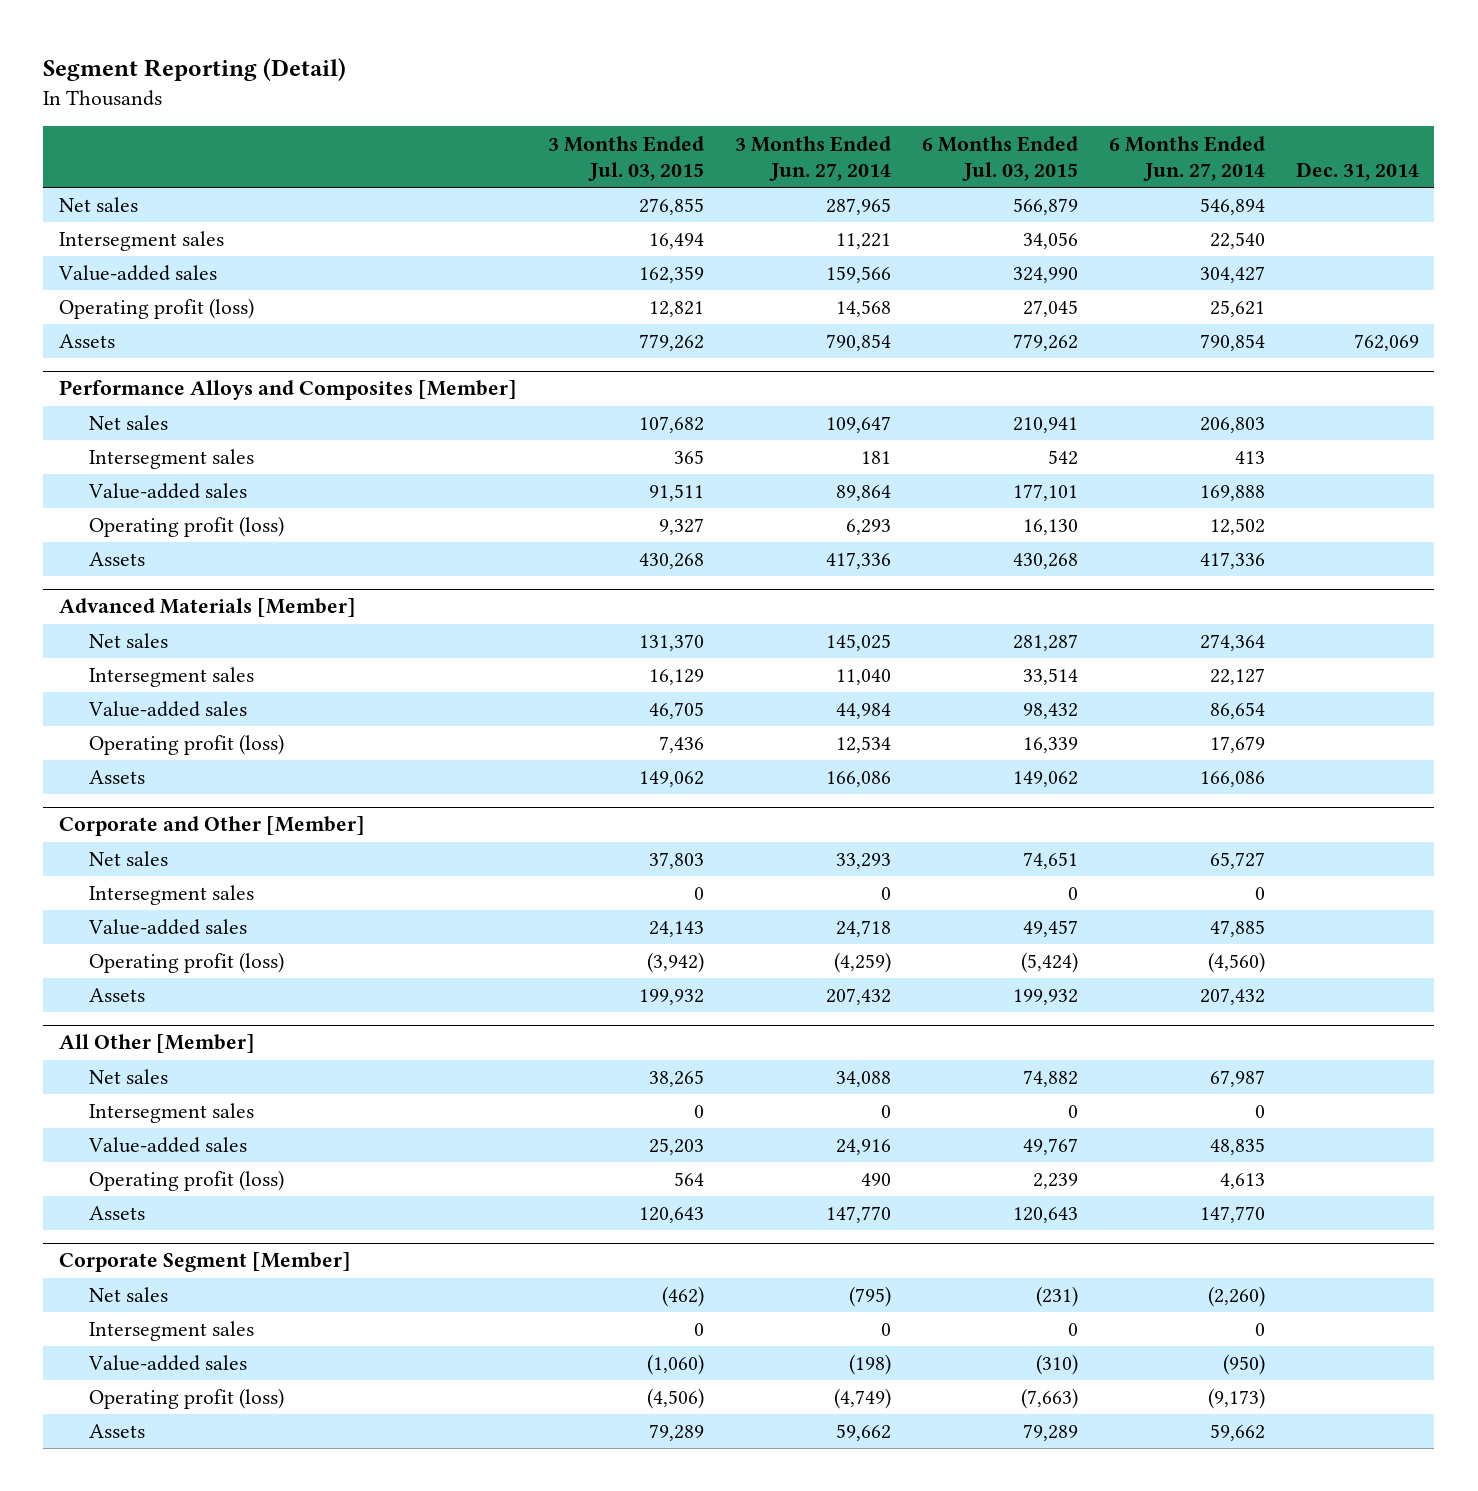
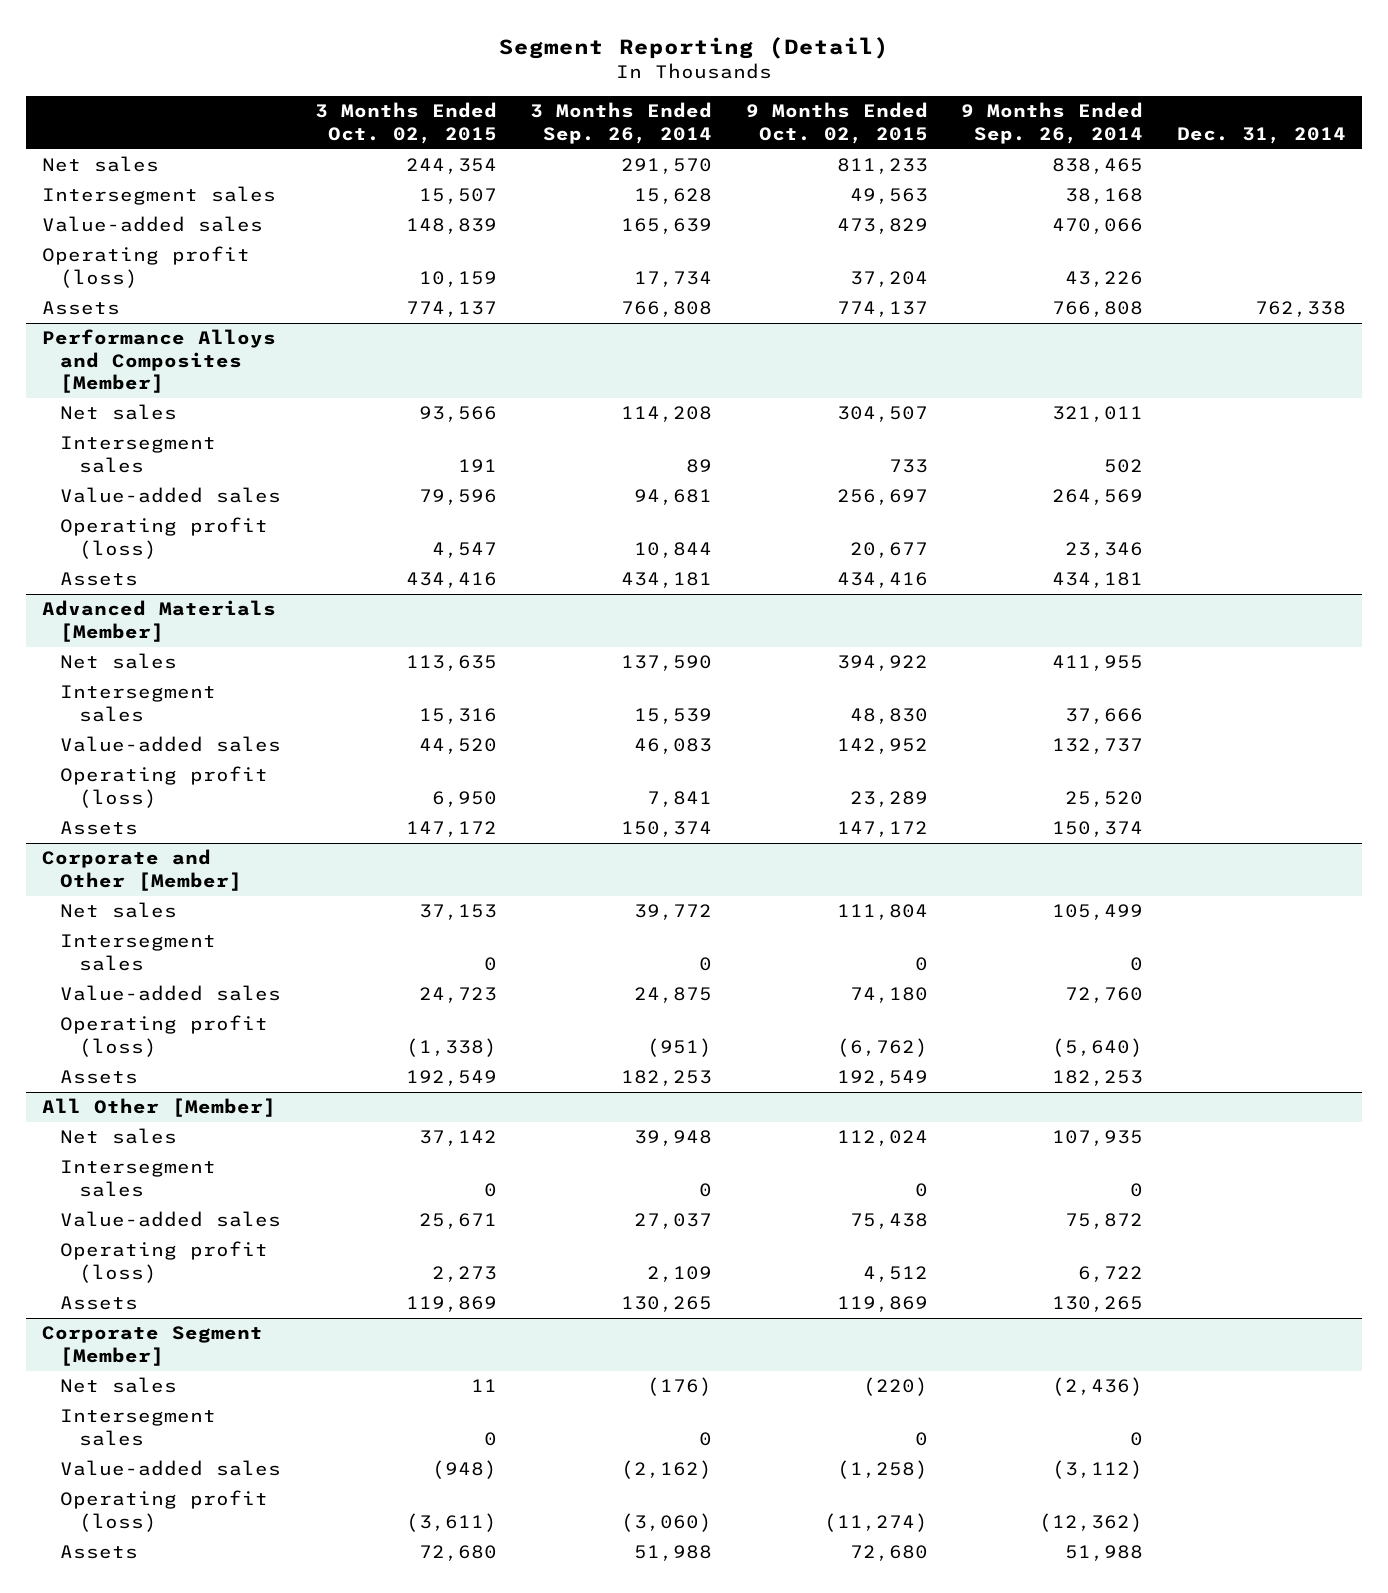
[547,135,704,182] 3 Months Ended Jul. 03, 2015 -> none
[734,135,891,182] 3 Months Ended Jun. 27, 2014 -> none
[921,135,1078,182] 6 Months Ended Jul. 03, 2015 -> none
[1108,135,1265,182] 6 Months Ended Jun. 27, 2014 -> none
none -> [314,102,497,144] 3 Months Ended Oct. 02, 2015
none -> [530,102,713,144] 3 Months Ended Sep. 26, 2014
none -> [745,102,928,144] 9 Months Ended Oct. 02, 2015
none -> [961,102,1144,144] 9 Months Ended Sep. 26, 2014
[1353,334,1419,352] 762,069 -> [1254,301,1346,318] 762,338

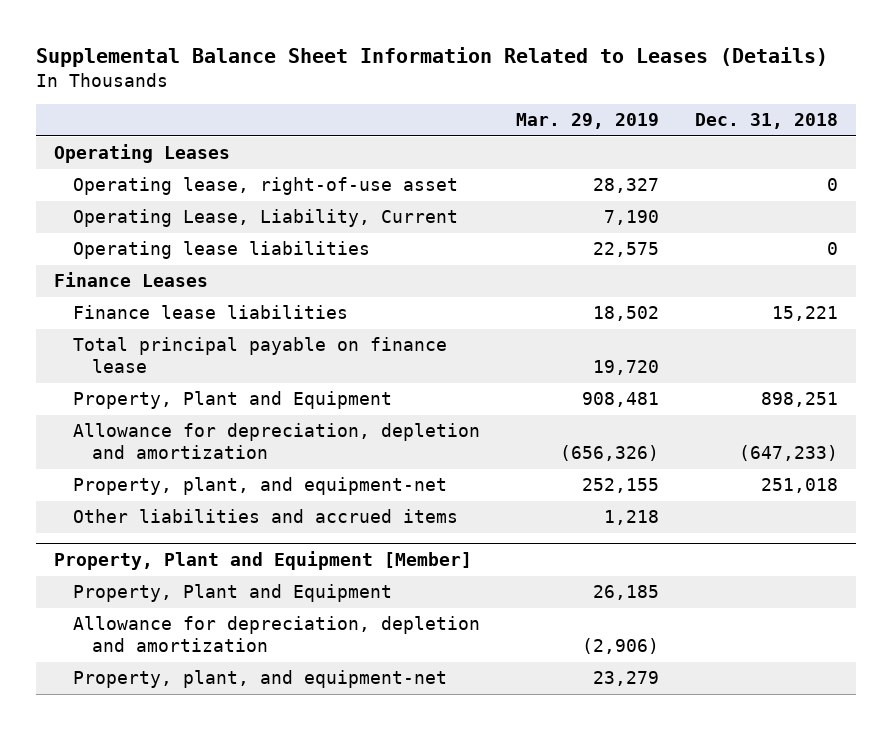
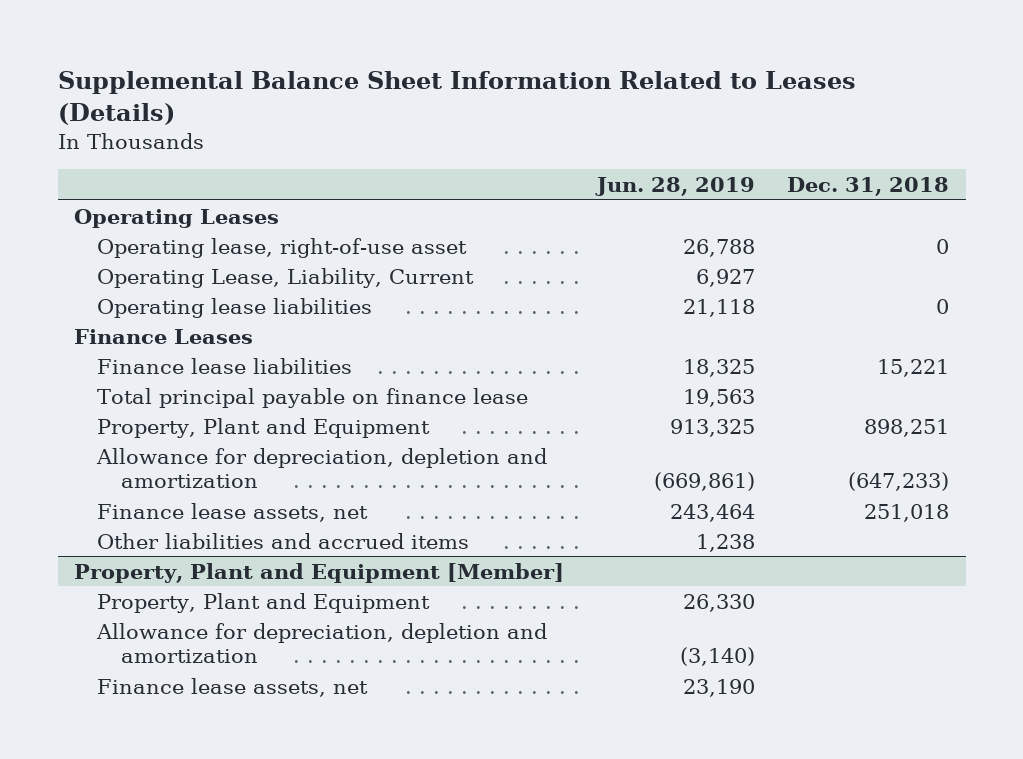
[516,113,660,130] Mar. 29, 2019 -> none
none -> [594,176,755,196] Jun. 28, 2019
[73,477,448,496] Property, plant, and equipment-net -> [97,502,369,522] Finance lease assets, net
[73,670,448,689] Property, plant, and equipment-net -> [97,677,369,697] Finance lease assets, net

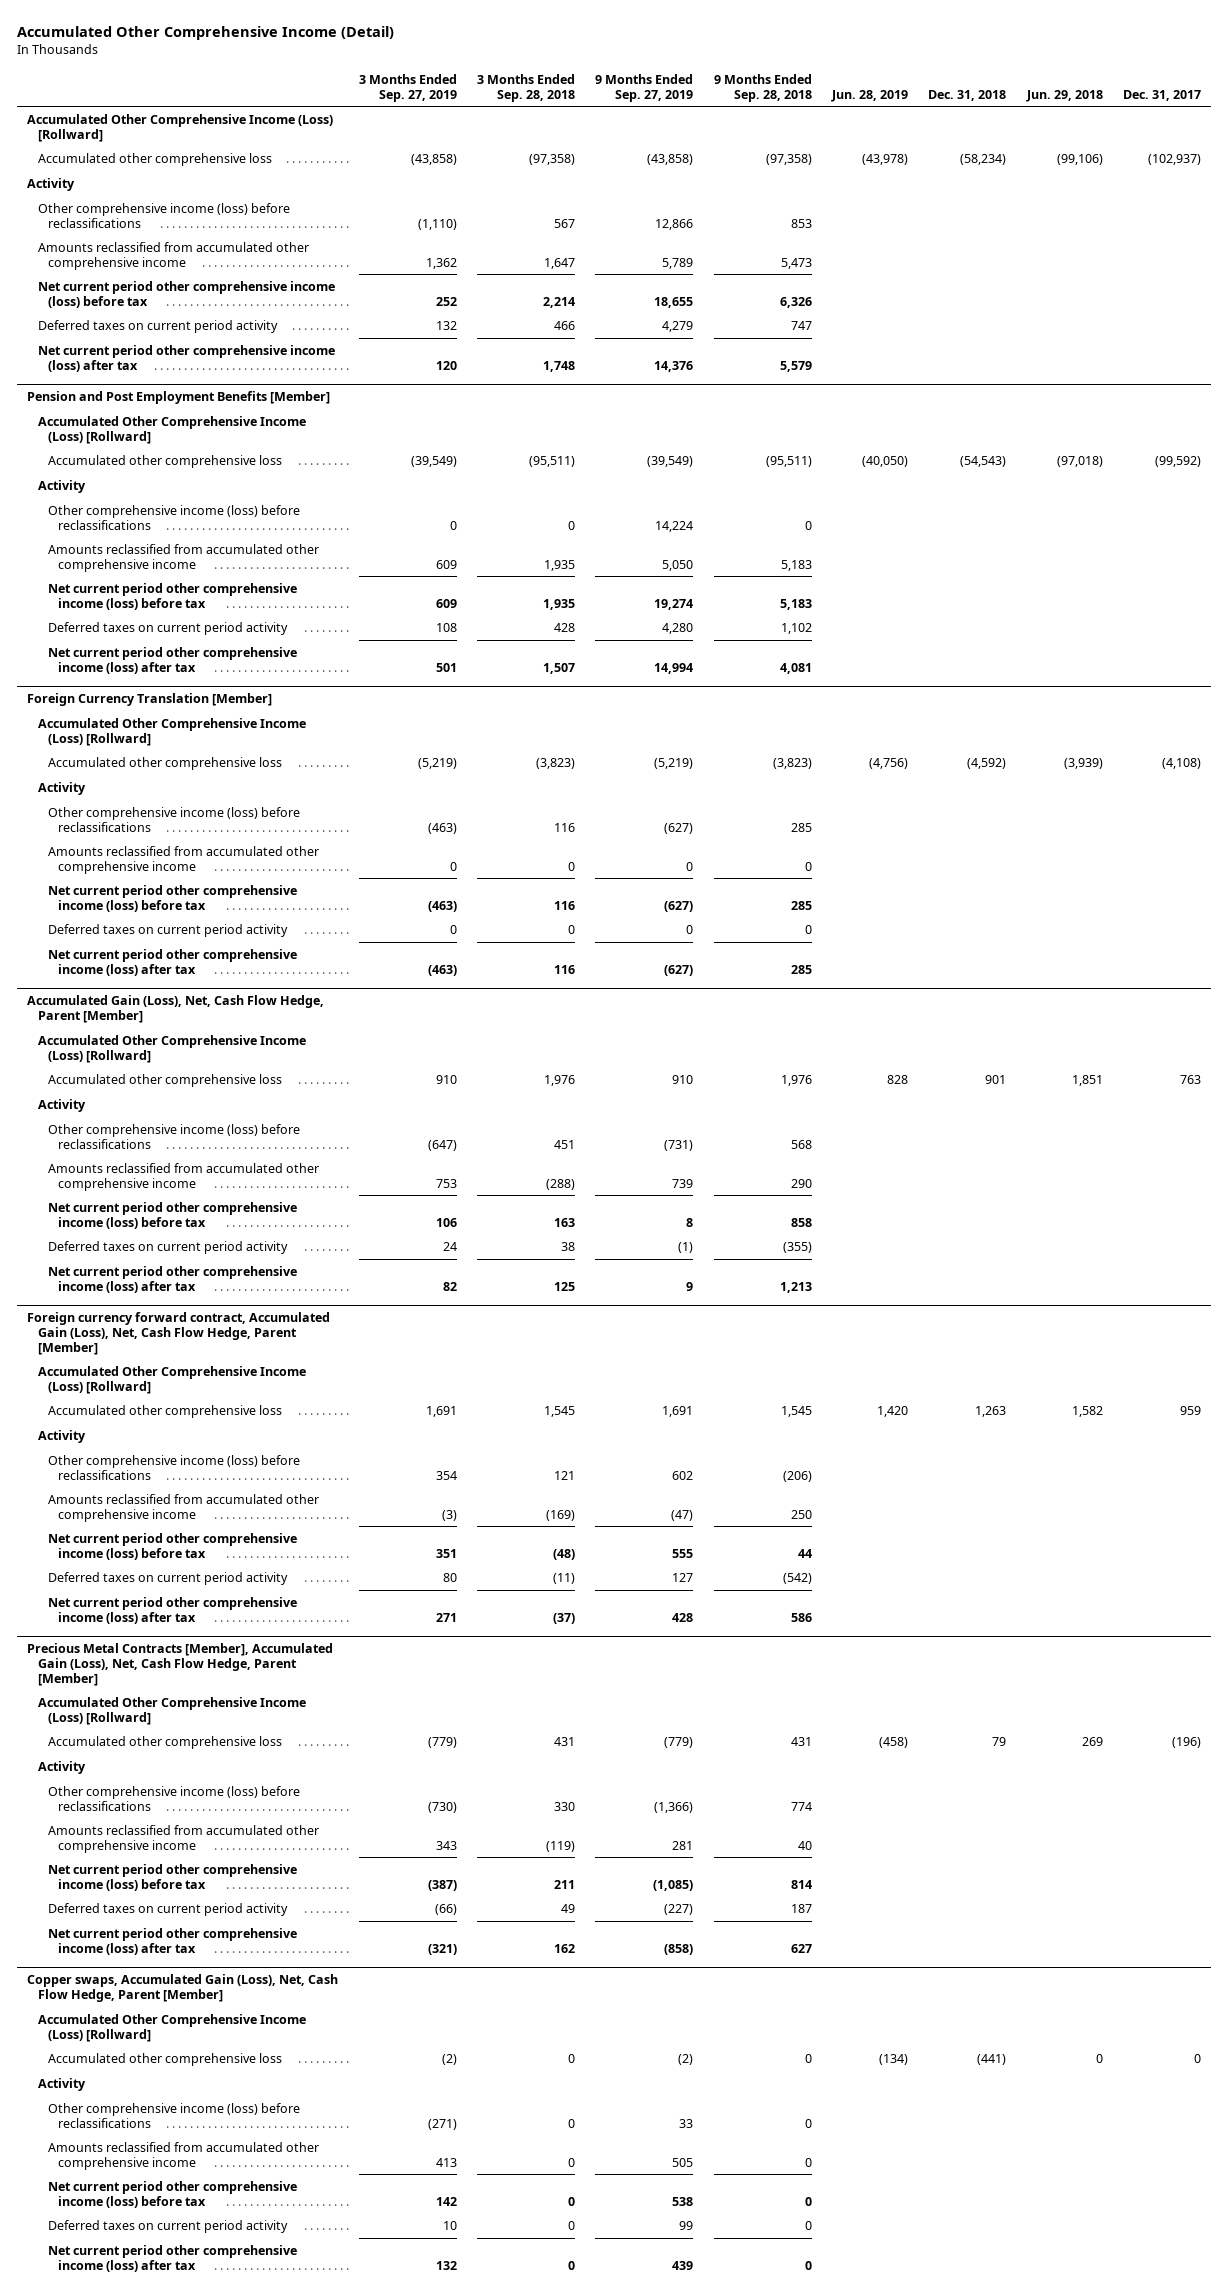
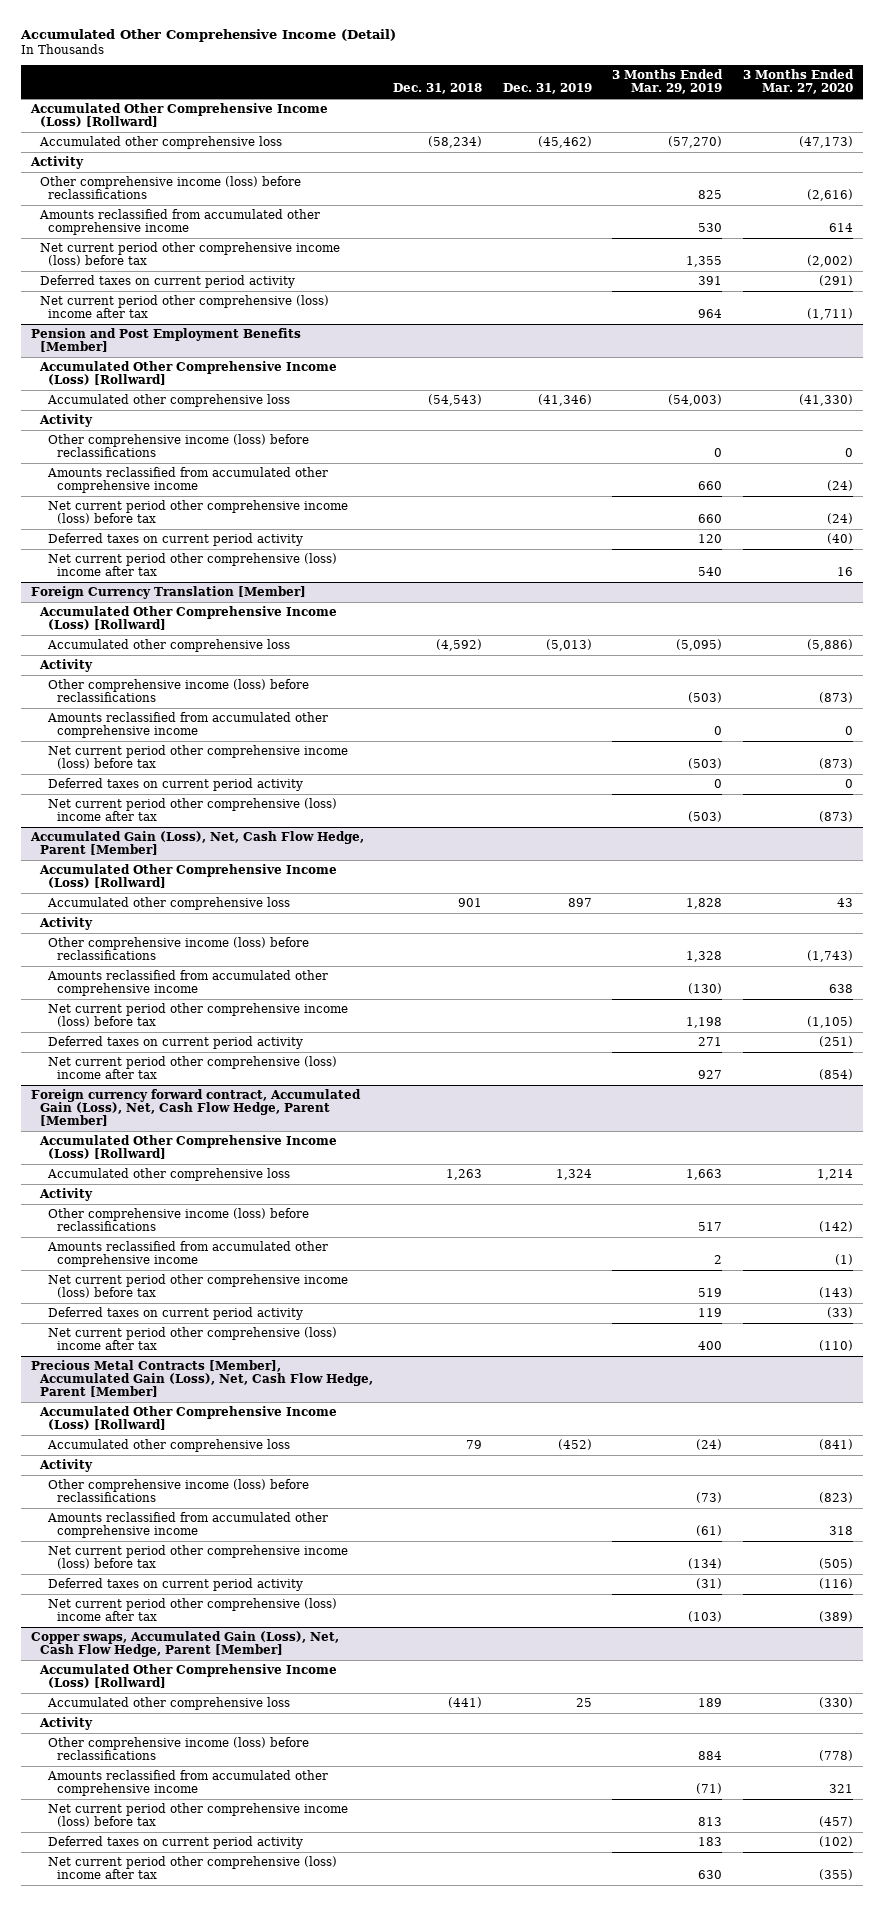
[358,73,457,102] 3 Months Ended Sep. 27, 2019 -> none
[477,73,576,102] 3 Months Ended Sep. 28, 2018 -> none
[595,73,694,102] 9 Months Ended Sep. 27, 2019 -> none
[713,73,812,102] 9 Months Ended Sep. 28, 2018 -> none
[831,89,909,102] Jun. 28, 2019 -> none
[1025,89,1103,102] Jun. 29, 2018 -> none
[1123,89,1202,101] Dec. 31, 2017 -> none
none -> [502,83,592,95] Dec. 31, 2019
none -> [612,69,724,95] 3 Months Ended Mar. 29, 2019
none -> [742,69,854,95] 3 Months Ended Mar. 27, 2020
[37,344,335,372] Net current period other comprehensive income (loss) after tax -> [39,295,329,319] Net current period other comprehensive (loss) income after tax
[48,646,298,674] Net current period other comprehensive income (loss) after tax -> [48,553,338,577] Net current period other comprehensive (loss) income after tax
[48,948,298,976] Net current period other comprehensive income (loss) after tax -> [48,798,338,822] Net current period other comprehensive (loss) income after tax
[48,1265,298,1293] Net current period other comprehensive income (loss) after tax -> [48,1056,338,1080] Net current period other comprehensive (loss) income after tax
[48,1596,298,1624] Net current period other comprehensive income (loss) after tax -> [48,1327,338,1351] Net current period other comprehensive (loss) income after tax
[48,1927,298,1955] Net current period other comprehensive income (loss) after tax -> [48,1598,338,1622] Net current period other comprehensive (loss) income after tax
[48,2244,298,2272] Net current period other comprehensive income (loss) after tax -> [48,1856,338,1880] Net current period other comprehensive (loss) income after tax

